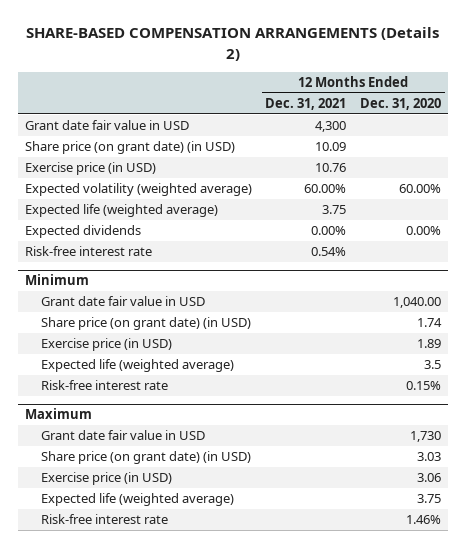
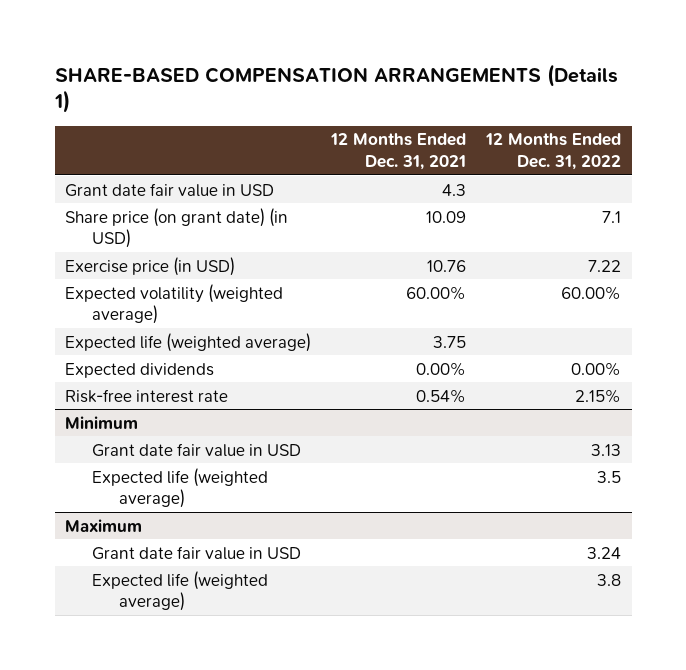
[25,27,439,61] SHARE-BASED COMPENSATION ARRANGEMENTS (Details 2) -> [53,63,618,114] SHARE-BASED COMPENSATION ARRANGEMENTS (Details 1)
[360,98,442,111] Dec. 31, 2020 -> none
none -> [485,133,622,170] 12 Months Ended Dec. 31, 2022
[315,121,347,133] 4,300 -> [442,183,467,196] 4.3
[40,317,251,331] Share price (on grant date) (in USD) -> none
[40,338,172,352] Exercise price (in USD) -> none
[40,380,168,391] Risk-free interest rate -> none
[40,451,251,465] Share price (on grant date) (in USD) -> none
[40,472,172,486] Exercise price (in USD) -> none
[40,514,168,525] Risk-free interest rate -> none

